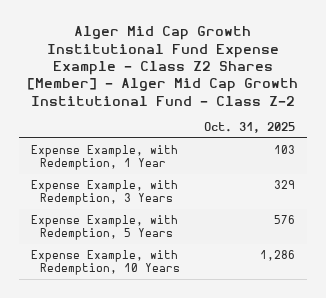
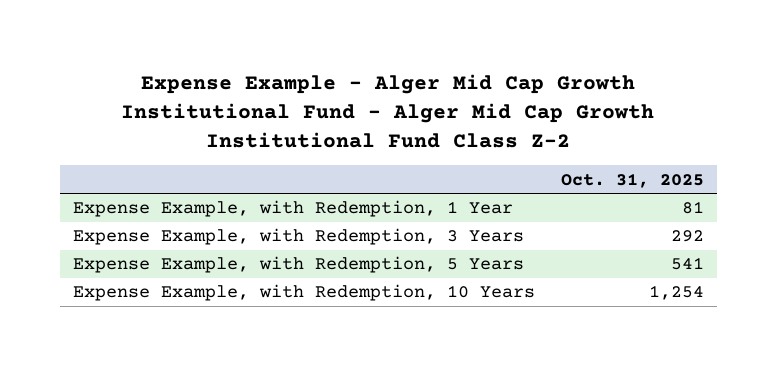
[26,26,298,106] Alger Mid Cap Growth Institutional Fund Expense Example - Class Z2 Shares [Member] - Alger Mid Cap Growth Institutional Fund - Class Z-2 -> [121,73,655,148] Expense Example - Alger Mid Cap Growth Institutional Fund - Alger Mid Cap Growth Institutional Fund Class Z-2
[273,144,295,154] 103 -> [681,201,704,215] 81
[273,179,295,189] 329 -> [670,230,704,243] 292
[273,214,295,224] 576 -> [670,257,704,271] 541
[259,249,295,261] 1,286 -> [648,285,704,301] 1,254

